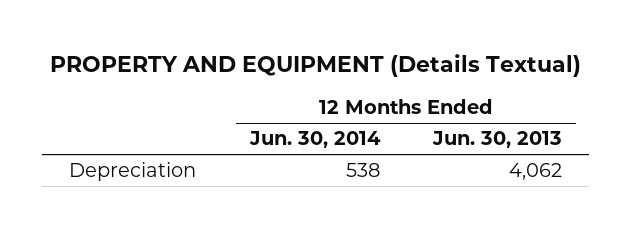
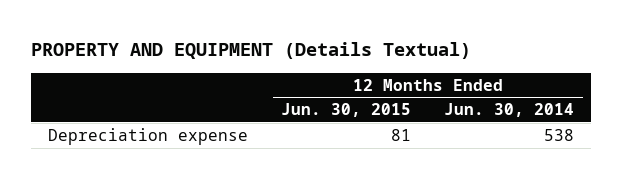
[432,131,563,149] Jun. 30, 2013 -> none
none -> [281,103,412,118] Jun. 30, 2015
[69,162,197,182] Depreciation -> [47,128,248,146] Depreciation expense

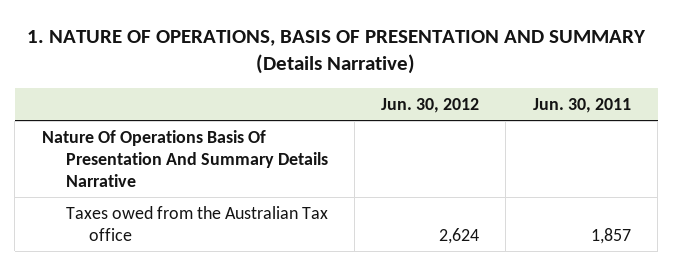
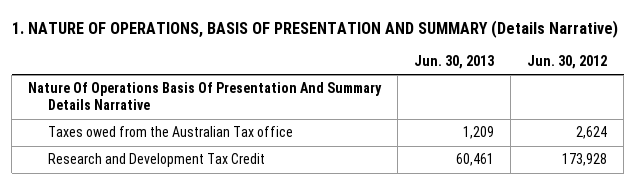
[532,98,631,114] Jun. 30, 2011 -> none
none -> [414,54,495,69] Jun. 30, 2013
none -> [47,153,265,168] Research and Development Tax Credit

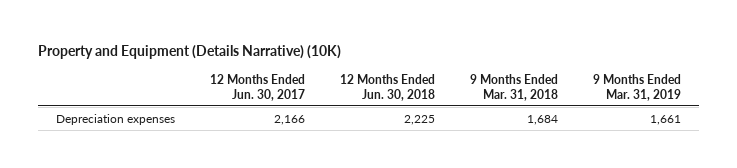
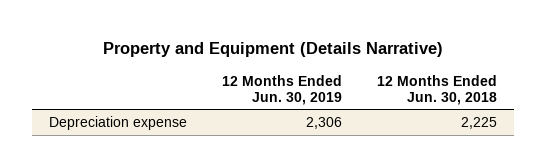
[38,45,342,60] Property and Equipment (Details Narrative) (10K) -> [103,42,444,58] Property and Equipment (Details Narrative)
[209,73,305,101] 12 Months Ended Jun. 30, 2017 -> none
[469,73,558,101] 9 Months Ended Mar. 31, 2018 -> none
[593,73,682,101] 9 Months Ended Mar. 31, 2019 -> none
none -> [222,74,343,106] 12 Months Ended Jun. 30, 2019
[55,113,175,125] Depreciation expenses -> [49,116,188,131] Depreciation expense

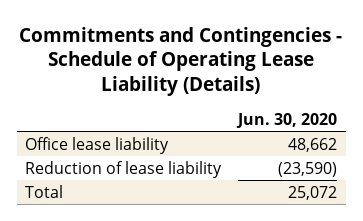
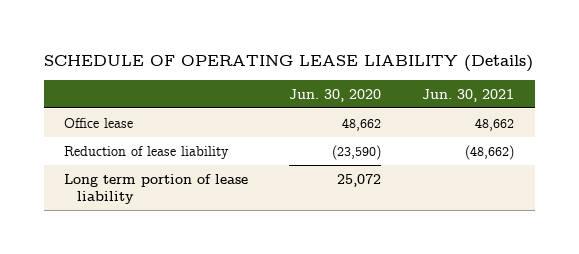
[19,26,343,96] Commitments and Contingencies - Schedule of Operating Lease Liability (Details) -> [43,54,533,72] SCHEDULE OF OPERATING LEASE LIABILITY (Details)
none -> [422,88,515,102] Jun. 30, 2021
[25,136,170,154] Office lease liability -> [64,117,134,128] Office lease
[25,184,64,198] Total -> [64,173,249,205] Long term portion of lease liability

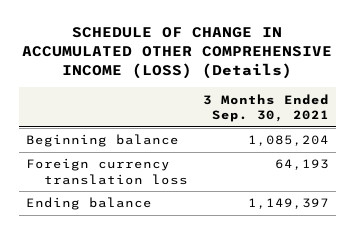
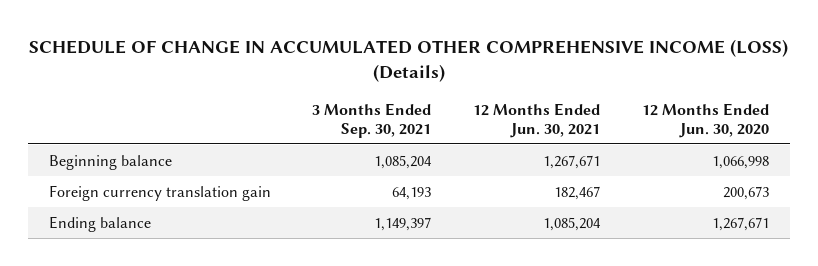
none -> [473,102,601,138] 12 Months Ended Jun. 30, 2021
none -> [642,102,770,138] 12 Months Ended Jun. 30, 2020
[25,158,189,185] Foreign currency translation loss -> [48,184,271,201] Foreign currency translation gain

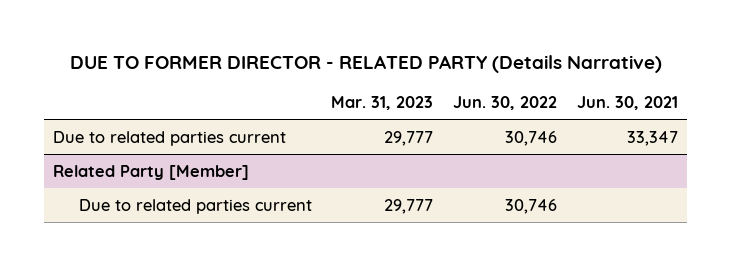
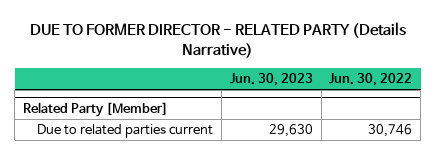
[331,96,434,111] Mar. 31, 2023 -> none
[576,96,678,111] Jun. 30, 2021 -> none
none -> [229,73,313,87] Jun. 30, 2023
[53,130,287,146] Due to related parties current -> none

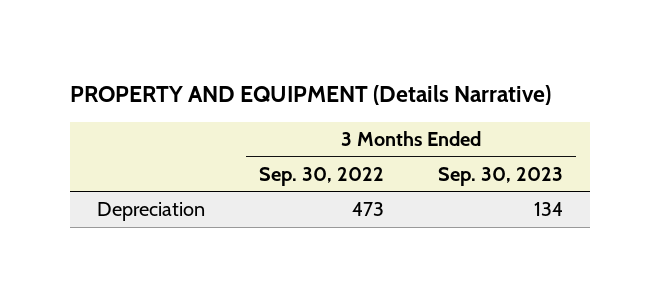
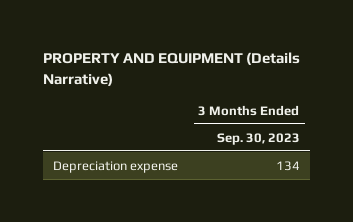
[258,166,384,186] Sep. 30, 2022 -> none
[97,202,206,222] Depreciation -> [53,160,179,173] Depreciation expense

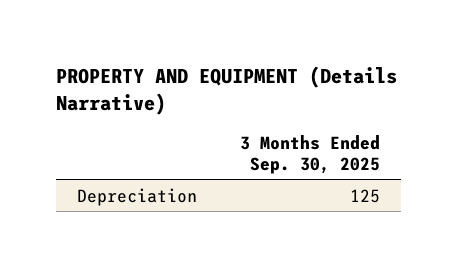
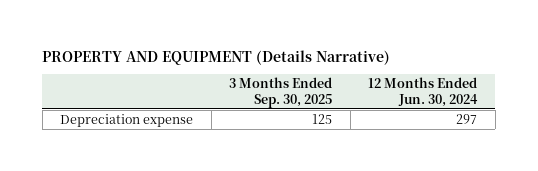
none -> [368,77,479,107] 12 Months Ended Jun. 30, 2024
[77,187,198,206] Depreciation -> [60,114,194,128] Depreciation expense

